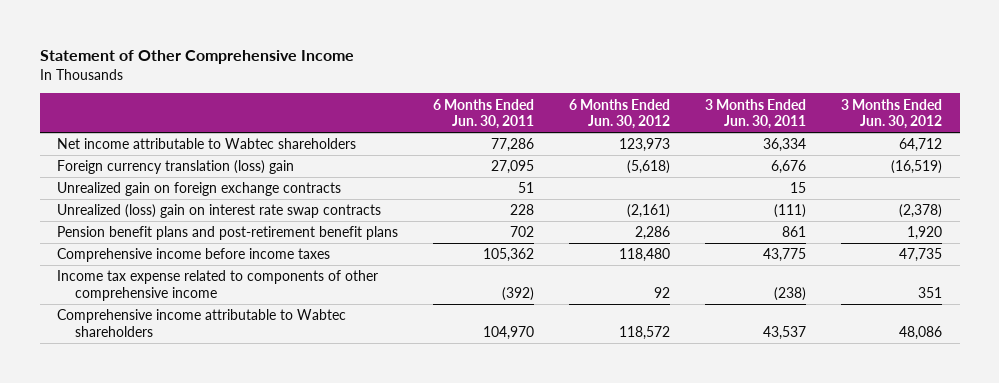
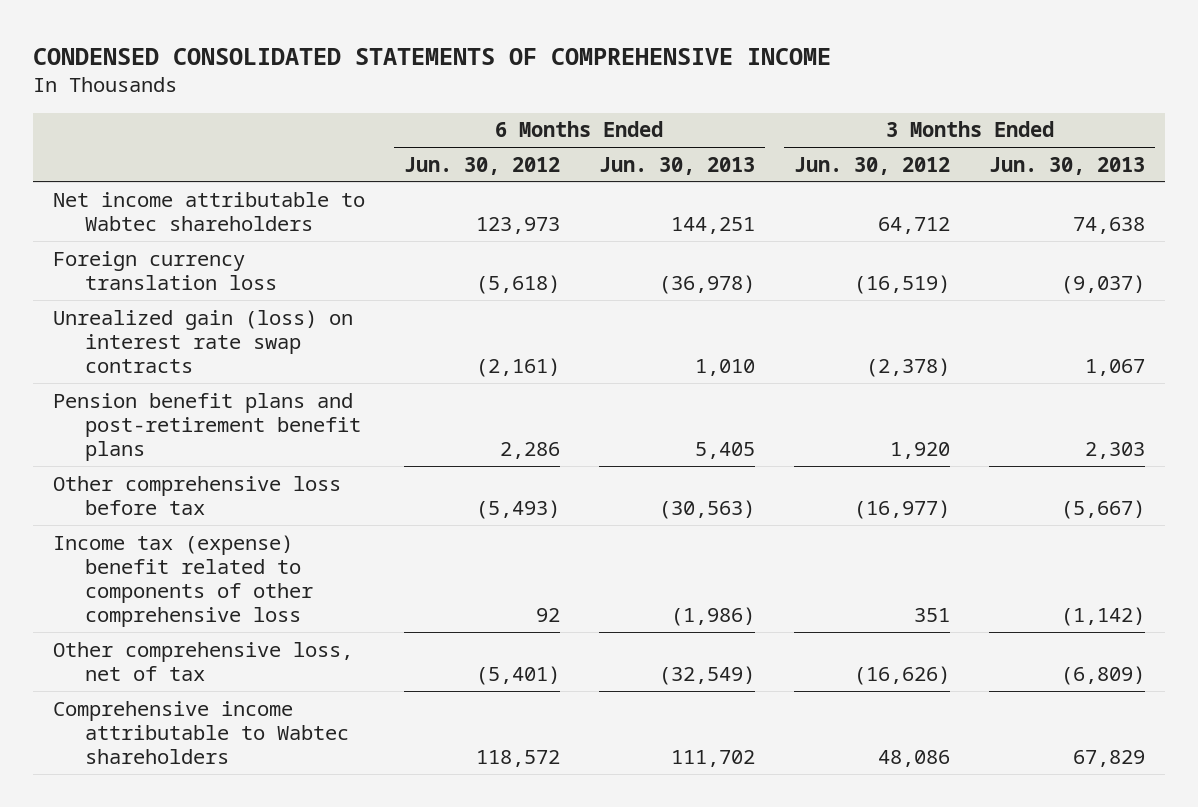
[39,50,354,65] Statement of Other Comprehensive Income -> [33,47,832,65] CONDENSED CONSOLIDATED STATEMENTS OF COMPREHENSIVE INCOME
[433,98,535,130] 6 Months Ended Jun. 30, 2011 -> none
[705,98,807,130] 3 Months Ended Jun. 30, 2011 -> none
none -> [599,156,756,175] Jun. 30, 2013
none -> [989,156,1146,175] Jun. 30, 2013
[57,182,342,197] Unrealized gain on foreign exchange contracts -> none
[57,160,295,175] Foreign currency translation (loss) gain -> [52,250,277,290] Foreign currency translation loss
[57,204,382,219] Unrealized (loss) gain on interest rate swap contracts -> [52,309,353,373] Unrealized gain (loss) on interest rate swap contracts
[57,248,331,263] Comprehensive income before income taxes -> [52,475,341,515] Other comprehensive loss before tax
[619,248,671,263] 118,480 -> [475,499,560,519] (5,493)
[899,248,943,263] 47,735 -> [854,499,951,519] (16,977)
[57,270,379,301] Income tax expense related to components of other comprehensive income -> [52,534,313,628] Income tax (expense) benefit related to components of other comprehensive loss
none -> [52,641,353,681] Other comprehensive loss, net of tax

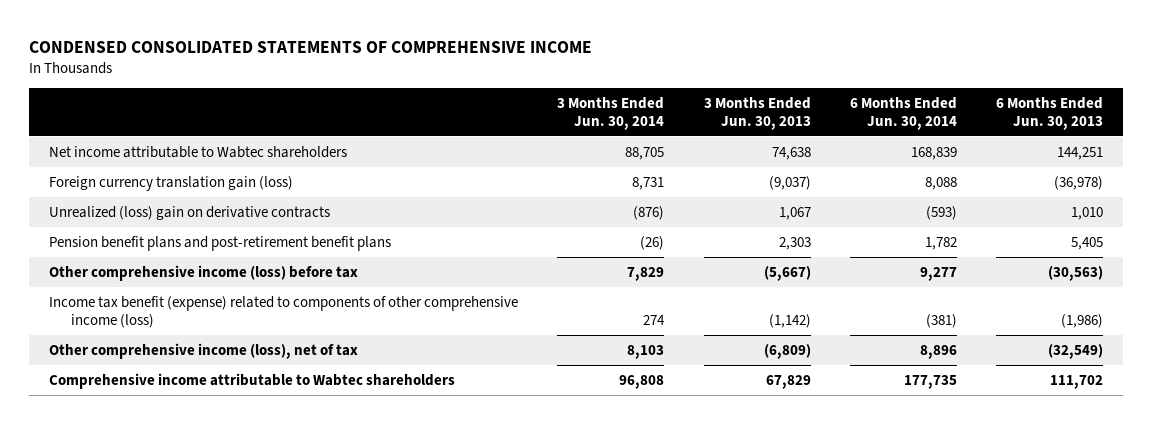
[403,156,560,175] Jun. 30, 2012 -> none
[794,156,951,175] Jun. 30, 2012 -> none
none -> [557,96,665,130] 3 Months Ended Jun. 30, 2014
none -> [850,96,958,130] 6 Months Ended Jun. 30, 2014
[52,250,277,290] Foreign currency translation loss -> [48,175,293,191] Foreign currency translation gain (loss)
[52,309,353,373] Unrealized gain (loss) on interest rate swap contracts -> [48,205,330,220] Unrealized (loss) gain on derivative contracts
[52,475,341,515] Other comprehensive loss before tax -> [48,264,358,281] Other comprehensive income (loss) before tax
[52,534,313,628] Income tax (expense) benefit related to components of other comprehensive loss -> [48,295,518,329] Income tax benefit (expense) related to components of other comprehensive income (loss)
[52,641,353,681] Other comprehensive loss, net of tax -> [48,342,358,359] Other comprehensive income (loss), net of tax

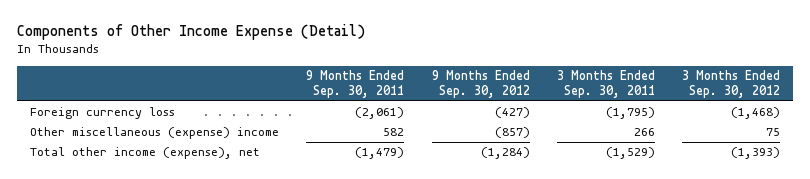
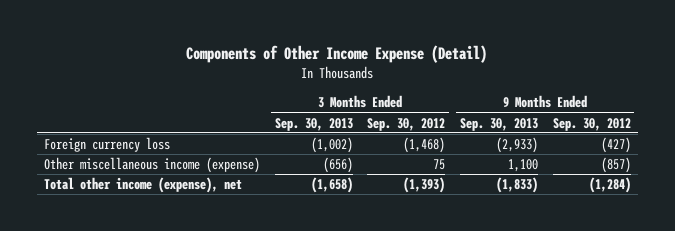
[306,70,405,99] 9 Months Ended Sep. 30, 2011 -> none
[556,70,655,99] 3 Months Ended Sep. 30, 2011 -> none
none -> [274,117,353,131] Sep. 30, 2013
none -> [460,117,539,131] Sep. 30, 2013
[30,127,280,140] Other miscellaneous (expense) income -> [44,157,261,174] Other miscellaneous income (expense)

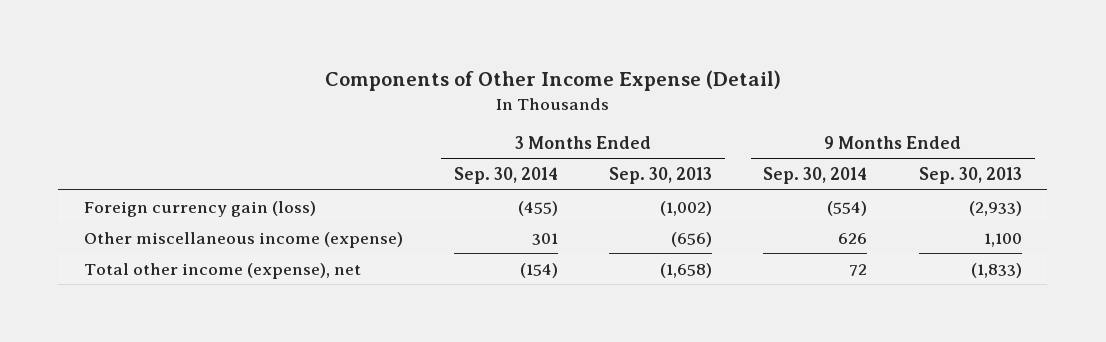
[367,117,446,131] Sep. 30, 2012 -> none
[552,117,631,131] Sep. 30, 2012 -> none
none -> [454,167,559,185] Sep. 30, 2014
none -> [763,167,868,185] Sep. 30, 2014
[44,137,171,153] Foreign currency loss -> [83,200,316,217] Foreign currency gain (loss)

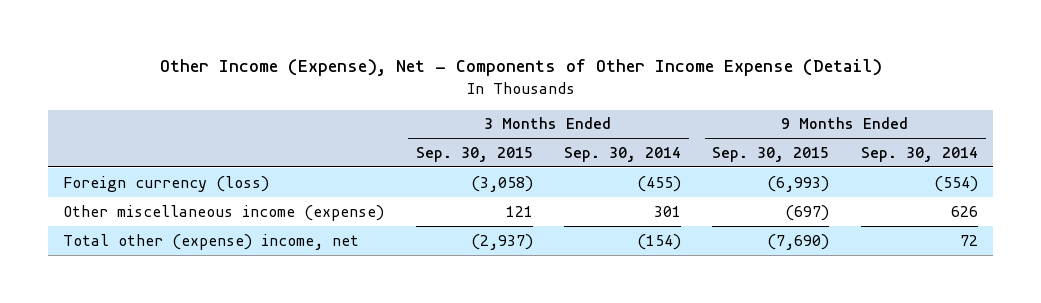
[324,69,781,91] Components of Other Income Expense (Detail) -> [159,59,882,77] Other Income (Expense), Net - Components of Other Income Expense (Detail)
[609,167,713,185] Sep. 30, 2013 -> none
[918,167,1022,185] Sep. 30, 2013 -> none
none -> [415,146,533,162] Sep. 30, 2015
none -> [712,146,830,162] Sep. 30, 2015
[83,200,316,217] Foreign currency gain (loss) -> [63,175,270,192] Foreign currency (loss)
[83,262,361,279] Total other income (expense), net -> [63,233,360,250] Total other (expense) income, net

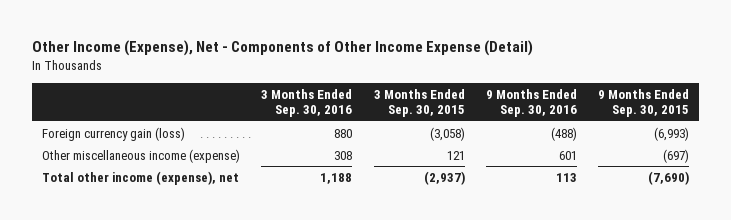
[564,146,682,162] Sep. 30, 2014 -> none
[860,146,978,162] Sep. 30, 2014 -> none
none -> [261,88,353,118] 3 Months Ended Sep. 30, 2016
none -> [485,88,577,118] 9 Months Ended Sep. 30, 2016
[63,175,270,192] Foreign currency (loss) -> [42,126,186,141] Foreign currency gain (loss)
[63,233,360,250] Total other (expense) income, net -> [42,170,240,185] Total other income (expense), net

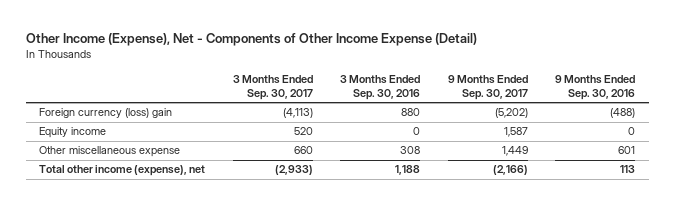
[373,88,465,118] 3 Months Ended Sep. 30, 2015 -> none
[597,88,689,118] 9 Months Ended Sep. 30, 2015 -> none
none -> [232,74,313,100] 3 Months Ended Sep. 30, 2017
none -> [447,74,528,100] 9 Months Ended Sep. 30, 2017
[42,126,186,141] Foreign currency gain (loss) -> [39,108,173,119] Foreign currency (loss) gain
none -> [39,127,107,139] Equity income
[42,148,241,163] Other miscellaneous income (expense) -> [39,146,181,158] Other miscellaneous expense

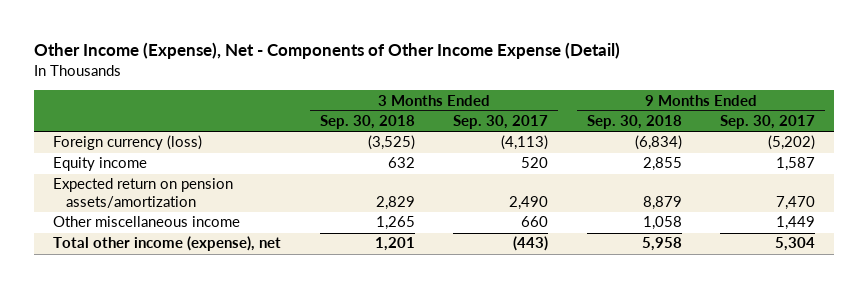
[340,74,421,100] 3 Months Ended Sep. 30, 2016 -> none
[555,74,636,100] 9 Months Ended Sep. 30, 2016 -> none
none -> [319,115,415,130] Sep. 30, 2018
none -> [586,115,682,130] Sep. 30, 2018
[39,108,173,119] Foreign currency (loss) gain -> [53,135,203,151] Foreign currency (loss)
none -> [53,178,234,208] Expected return on pension assets/amortization
[39,146,181,158] Other miscellaneous expense -> [53,216,241,228] Other miscellaneous income
[274,165,313,176] (2,933) -> [513,236,549,252] (443)
[492,165,528,176] (2,166) -> [775,237,816,252] 5,304

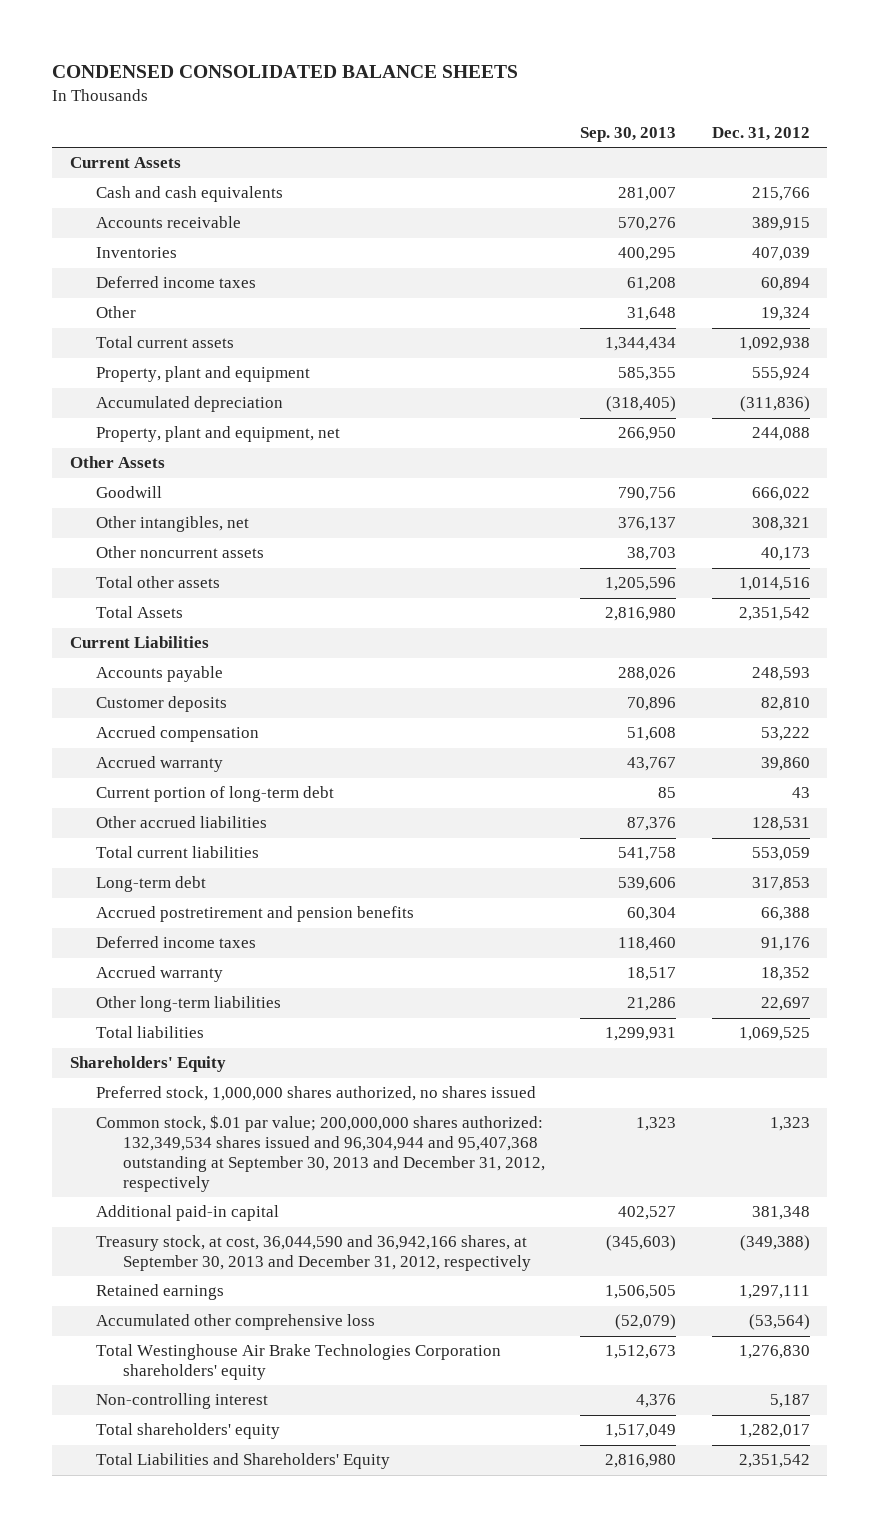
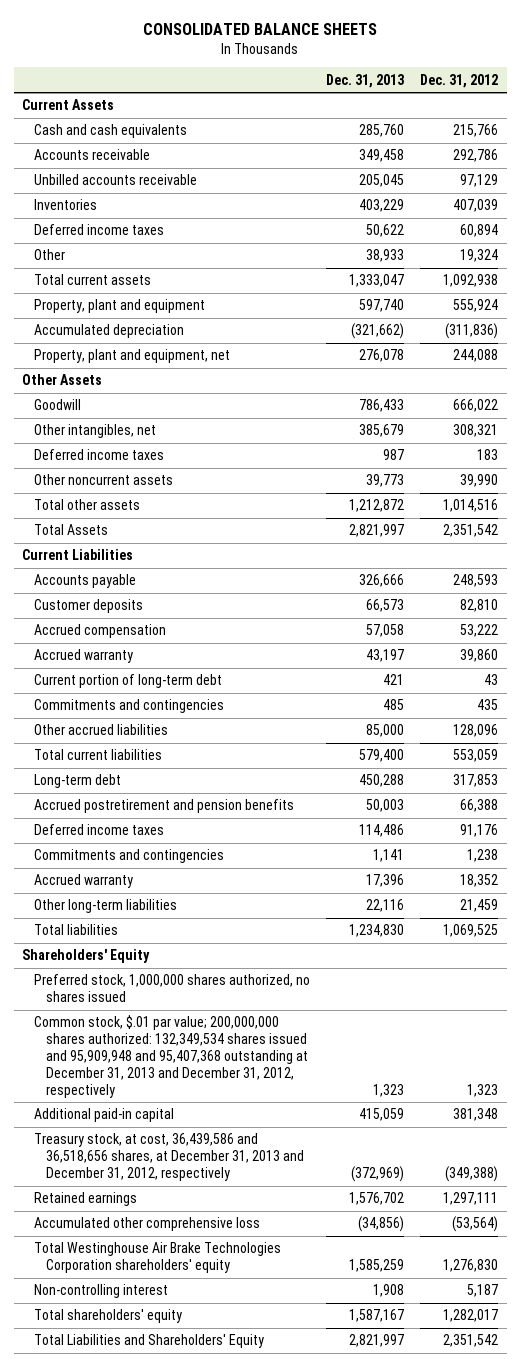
[51,65,518,79] CONDENSED CONSOLIDATED BALANCE SHEETS -> [143,22,378,35] CONSOLIDATED BALANCE SHEETS
[580,126,677,142] Sep. 30, 2013 -> none
none -> [326,73,405,88] Dec. 31, 2013
[751,217,810,232] 389,915 -> [453,149,499,163] 292,786
none -> [34,174,198,186] Unbilled accounts receivable
none -> [34,449,165,461] Deferred income taxes
[760,547,810,562] 40,173 -> [460,474,499,488] 39,990
none -> [34,699,225,714] Commitments and contingencies
[751,817,810,832] 128,531 -> [453,724,499,738] 128,096
none -> [34,849,225,864] Commitments and contingencies
[760,997,810,1012] 22,697 -> [460,899,499,913] 21,459
[96,1115,545,1192] Common stock, $.01 par value; 200,000,000 shares authorized: 132,349,534 shares issued and 96,304,944 and 95,407,368 outstanding at September 30, 2013 and December 31, 2012, respectively -> [34,1015,309,1098] Common stock, $.01 par value; 200,000,000 shares authorized: 132,349,534 shares issued and 95,909,948 and 95,407,368 outstanding at December 31, 2013 and December 31, 2012, respectively
[96,1235,531,1272] Treasury stock, at cost, 36,044,590 and 36,942,166 shares, at September 30, 2013 and December 31, 2012, respectively -> [34,1133,305,1182] Treasury stock, at cost, 36,439,586 and 36,518,656 shares, at December 31, 2013 and December 31, 2012, respectively

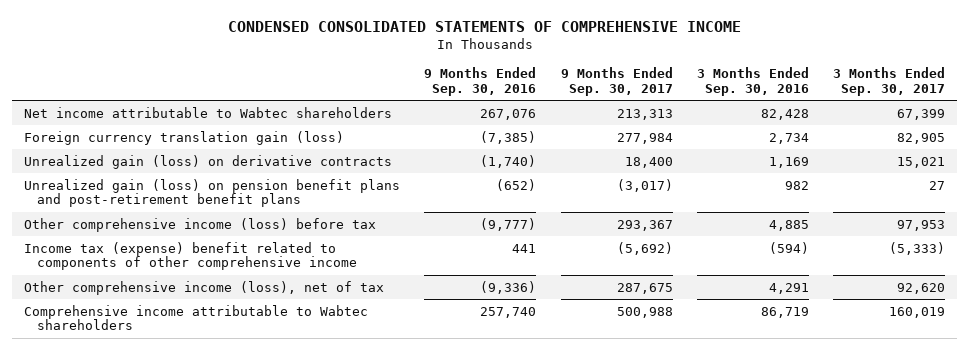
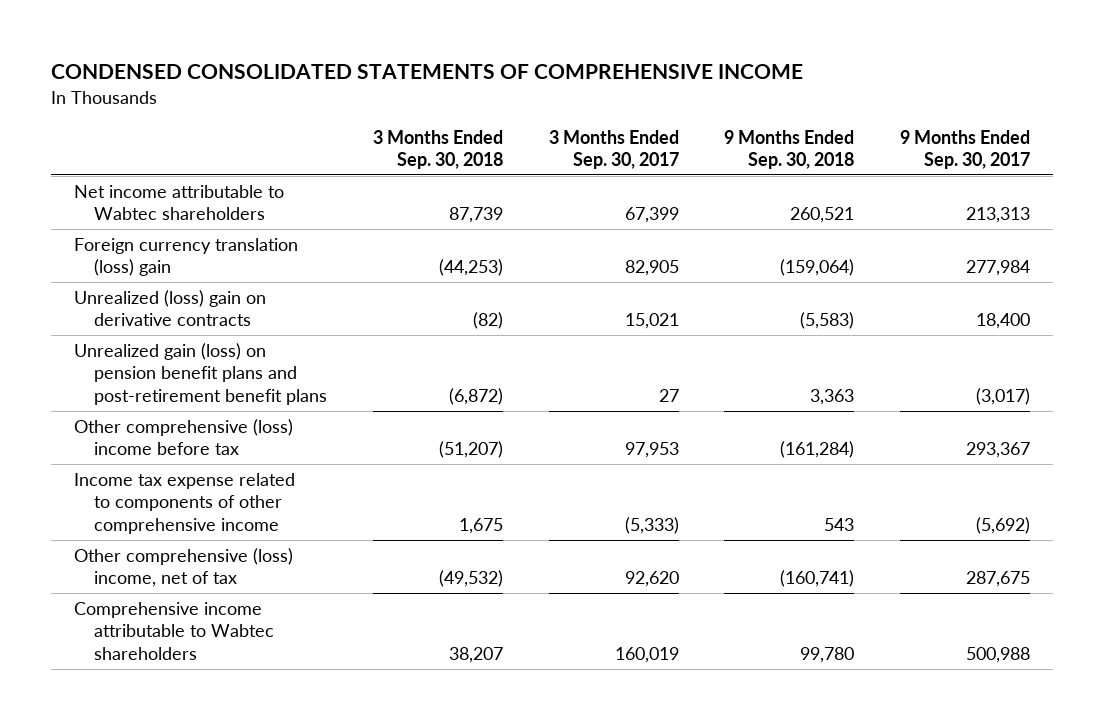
[424,67,537,96] 9 Months Ended Sep. 30, 2016 -> none
[696,67,809,96] 3 Months Ended Sep. 30, 2016 -> none
none -> [372,129,503,170] 3 Months Ended Sep. 30, 2018
none -> [724,129,855,170] 9 Months Ended Sep. 30, 2018
[24,130,345,145] Foreign currency translation gain (loss) -> [73,237,298,277] Foreign currency translation (loss) gain
[24,154,393,169] Unrealized gain (loss) on derivative contracts -> [73,289,266,327] Unrealized (loss) gain on derivative contracts
[24,217,377,232] Other comprehensive income (loss) before tax -> [73,418,293,456] Other comprehensive (loss) income before tax
[24,241,358,271] Income tax (expense) benefit related to components of other comprehensive income -> [73,472,295,534] Income tax expense related to components of other comprehensive income
[24,280,385,295] Other comprehensive income (loss), net of tax -> [73,547,293,588] Other comprehensive (loss) income, net of tax

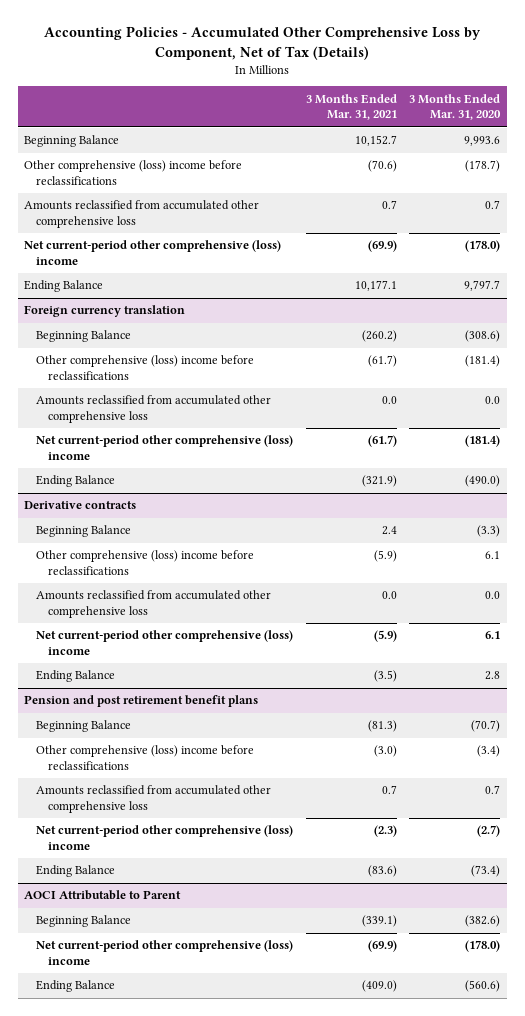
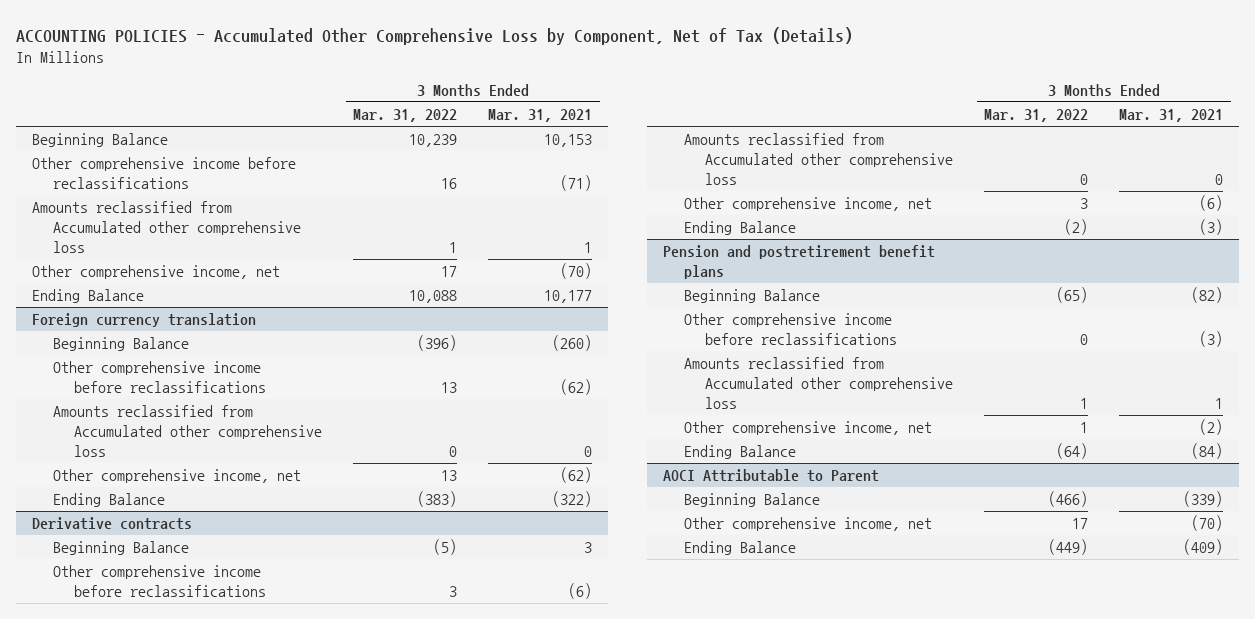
[44,26,482,60] Accounting Policies - Accumulated Other Comprehensive Loss by Component, Net of Tax (Details) -> [16,26,854,45] ACCOUNTING POLICIES - Accumulated Other Comprehensive Loss by Component, Net of Tax (Details)
[409,93,502,121] 3 Months Ended Mar. 31, 2020 -> none
none -> [353,109,458,123] Mar. 31, 2022
[354,135,397,147] 10,152.7 -> [544,134,593,148] 10,153
[24,160,243,186] Other comprehensive (loss) income before reclassifications -> [31,157,296,190] Other comprehensive income before reclassifications
[367,160,397,173] (70.6) -> [560,175,593,192] (71)
[24,200,260,229] Amounts reclassified from accumulated other comprehensive loss -> [31,201,302,254] Amounts reclassified from Accumulated other comprehensive loss
[381,200,397,210] 0.7 -> [584,242,593,254] 1
[24,240,282,266] Net current-period other comprehensive (loss) income -> [31,265,280,280] Other comprehensive income, net
[367,240,397,253] (69.9) -> [560,263,593,280] (70)
[354,280,397,292] 10,177.1 -> [544,290,593,304] 10,177
[361,330,397,343] (260.2) -> [552,335,593,352] (260)
[35,355,254,381] Other comprehensive (loss) income before reclassifications -> [53,361,267,394] Other comprehensive income before reclassifications
[367,355,397,368] (61.7) -> [560,379,593,396] (62)
[35,395,271,424] Amounts reclassified from accumulated other comprehensive loss -> [53,405,323,458] Amounts reclassified from Accumulated other comprehensive loss
[381,396,397,405] 0.0 -> [584,446,593,458] 0
[35,435,293,461] Net current-period other comprehensive (loss) income -> [53,469,302,484] Other comprehensive income, net
[367,435,397,448] (61.7) -> [560,467,593,484] (62)
[361,475,397,488] (321.9) -> [552,491,593,508] (322)
[381,526,397,536] 2.4 -> [584,542,593,554] 3
[35,550,254,576] Other comprehensive (loss) income before reclassifications -> [53,565,267,598] Other comprehensive income before reclassifications
[373,550,397,563] (5.9) -> [568,583,593,600] (6)
[35,590,271,619] Amounts reclassified from accumulated other comprehensive loss -> [683,133,954,186] Amounts reclassified from Accumulated other comprehensive loss
[381,591,397,600] 0.0 -> [1215,174,1224,186] 0
[35,630,293,656] Net current-period other comprehensive (loss) income -> [683,197,932,212] Other comprehensive income, net
[373,630,397,643] (5.9) -> [1199,195,1224,212] (6)
[373,670,397,683] (3.5) -> [1199,219,1224,236] (3)
[24,695,259,708] Pension and post retirement benefit plans -> [662,245,935,280] Pension and postretirement benefit plans
[367,720,397,733] (81.3) -> [1191,287,1224,304] (82)
[35,745,254,771] Other comprehensive (loss) income before reclassifications -> [683,313,898,346] Other comprehensive income before reclassifications
[373,745,397,758] (3.0) -> [1199,331,1224,348] (3)
[35,785,271,814] Amounts reclassified from accumulated other comprehensive loss -> [683,357,954,410] Amounts reclassified from Accumulated other comprehensive loss
[381,785,397,795] 0.7 -> [1215,398,1224,410] 1
[35,825,293,851] Net current-period other comprehensive (loss) income -> [683,421,932,436] Other comprehensive income, net
[373,825,397,838] (2.3) -> [1199,419,1224,436] (2)
[367,865,397,878] (83.6) -> [1191,443,1224,460] (84)
[361,915,397,928] (339.1) -> [1183,491,1224,508] (339)
[35,940,293,966] Net current-period other comprehensive (loss) income -> [683,517,932,532] Other comprehensive income, net
[367,940,397,953] (69.9) -> [1191,515,1224,532] (70)
[361,980,397,993] (409.0) -> [1183,539,1224,556] (409)

